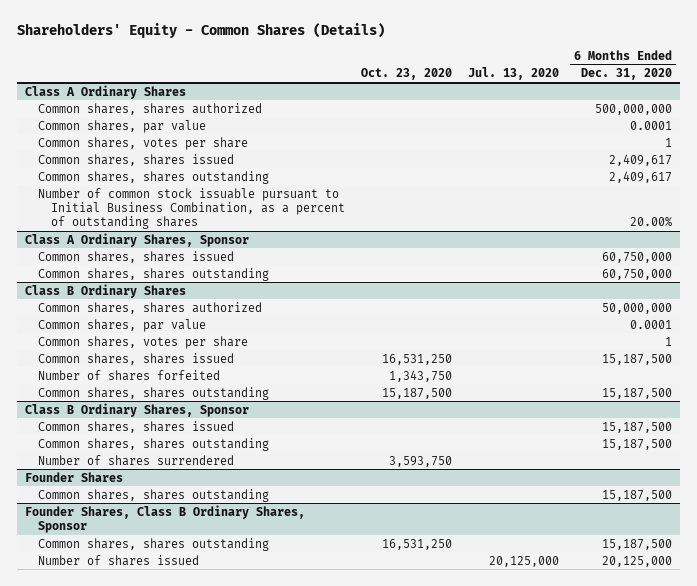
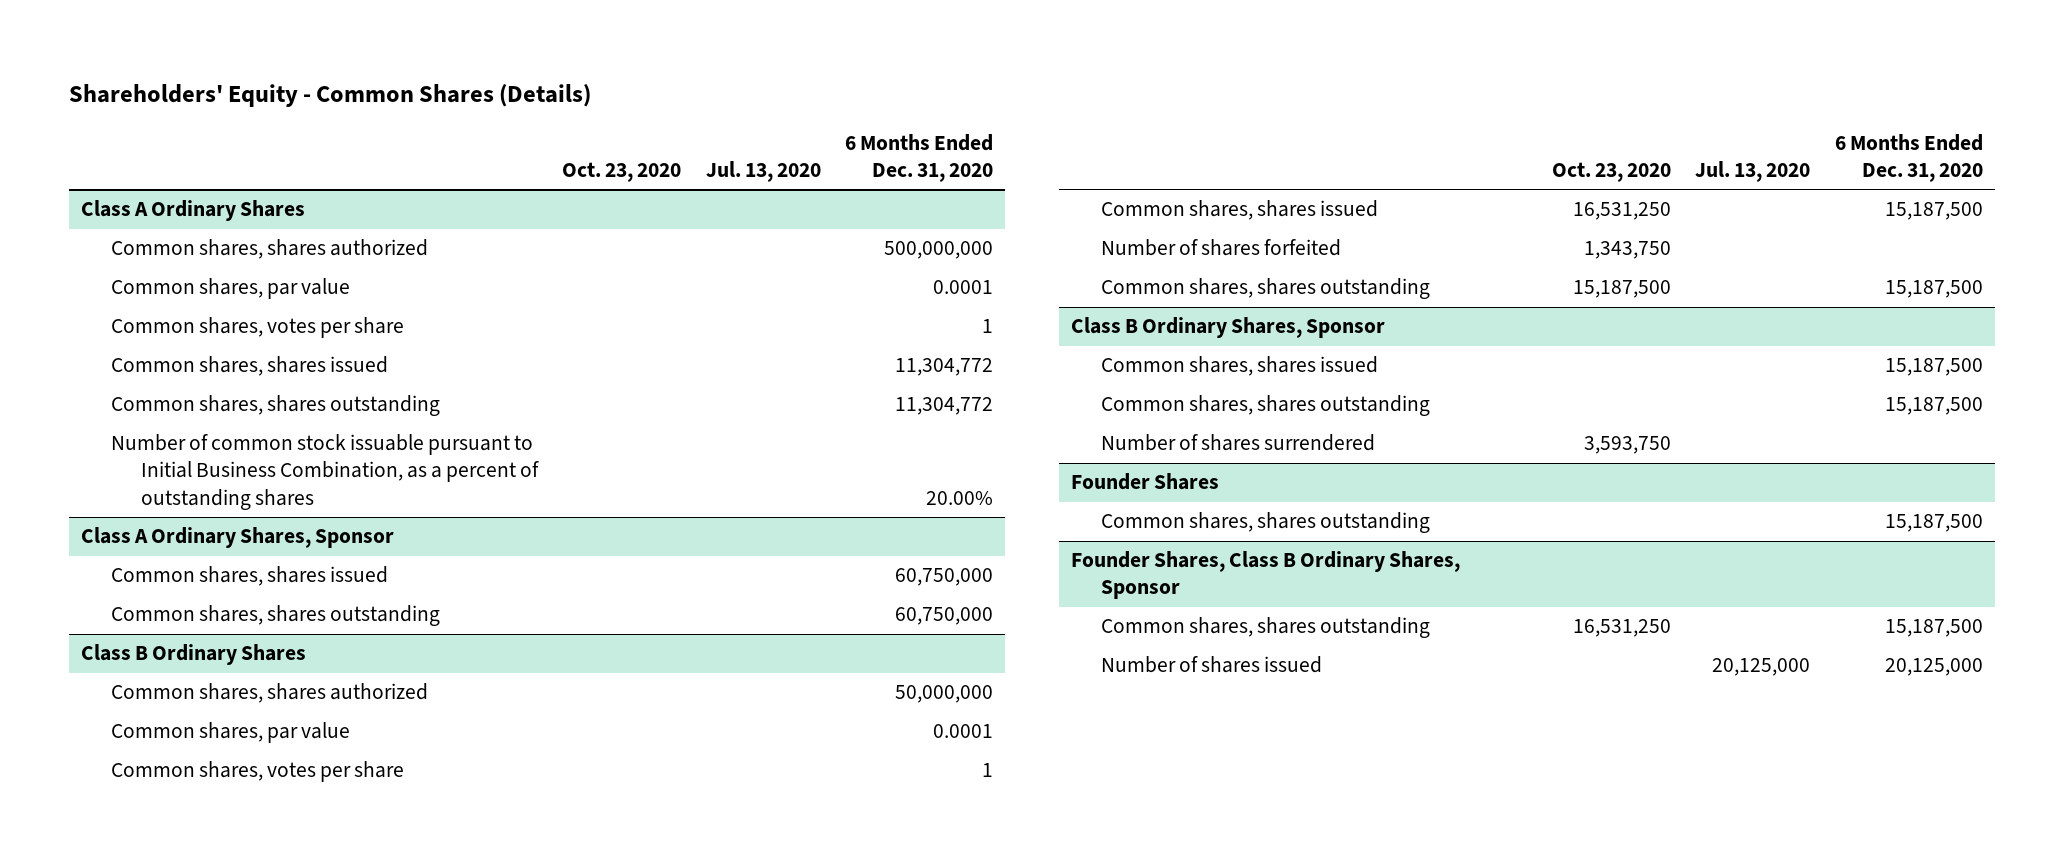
[609,153,673,166] 2,409,617 -> [895,358,994,377] 11,304,772
[609,170,673,183] 2,409,617 -> [895,397,994,416] 11,304,772

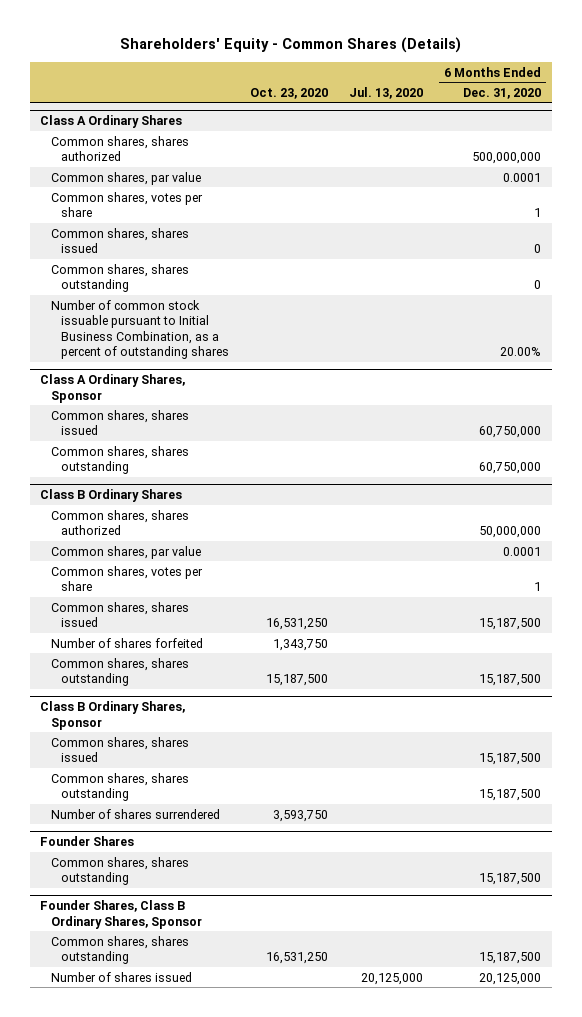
[895,358,994,377] 11,304,772 -> [534,244,542,254] 0
[895,397,994,416] 11,304,772 -> [534,280,542,290] 0

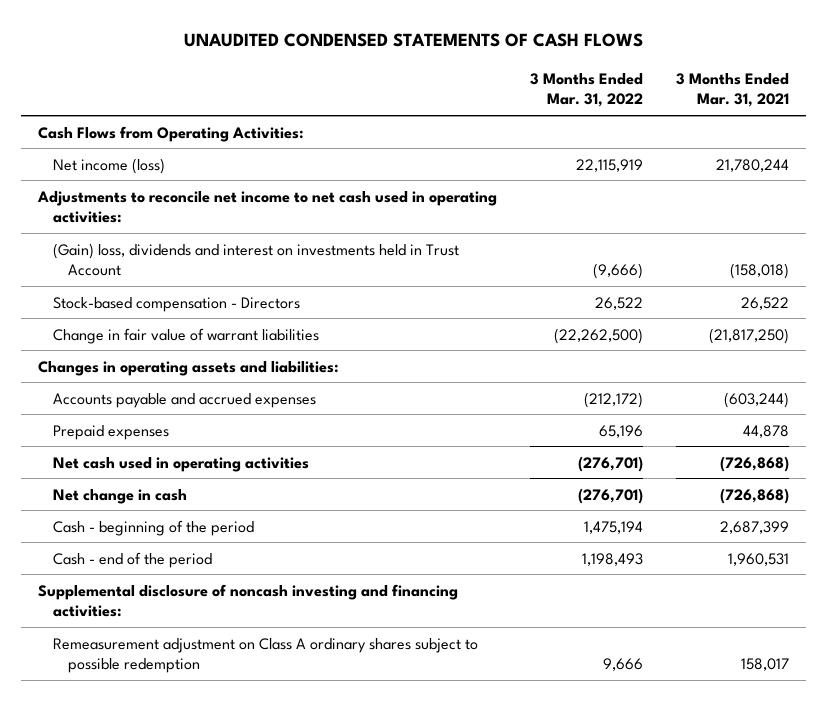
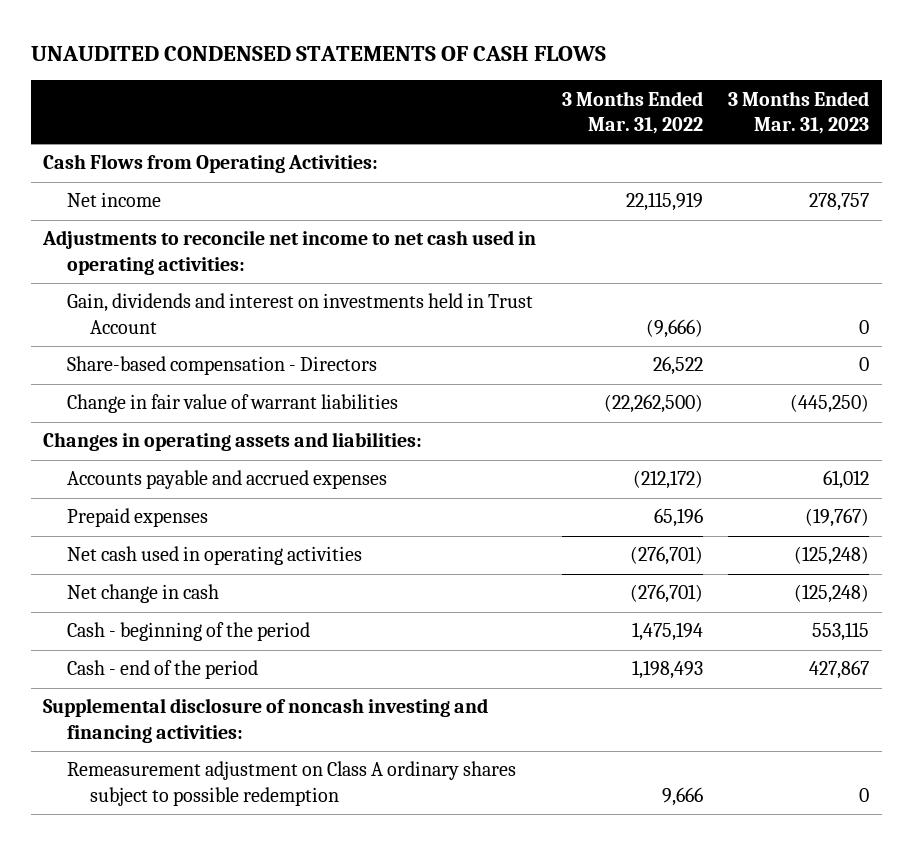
[676,72,790,108] 3 Months Ended Mar. 31, 2021 -> none
none -> [728,90,870,134] 3 Months Ended Mar. 31, 2023
[53,157,166,174] Net income (loss) -> [66,192,161,208] Net income
[53,242,460,277] (Gain) loss, dividends and interest on investments held in Trust Account -> [66,293,533,334] Gain, dividends and interest on investments held in Trust Account
[53,296,301,312] Stock-based compensation - Directors -> [66,356,377,376] Share-based compensation - Directors

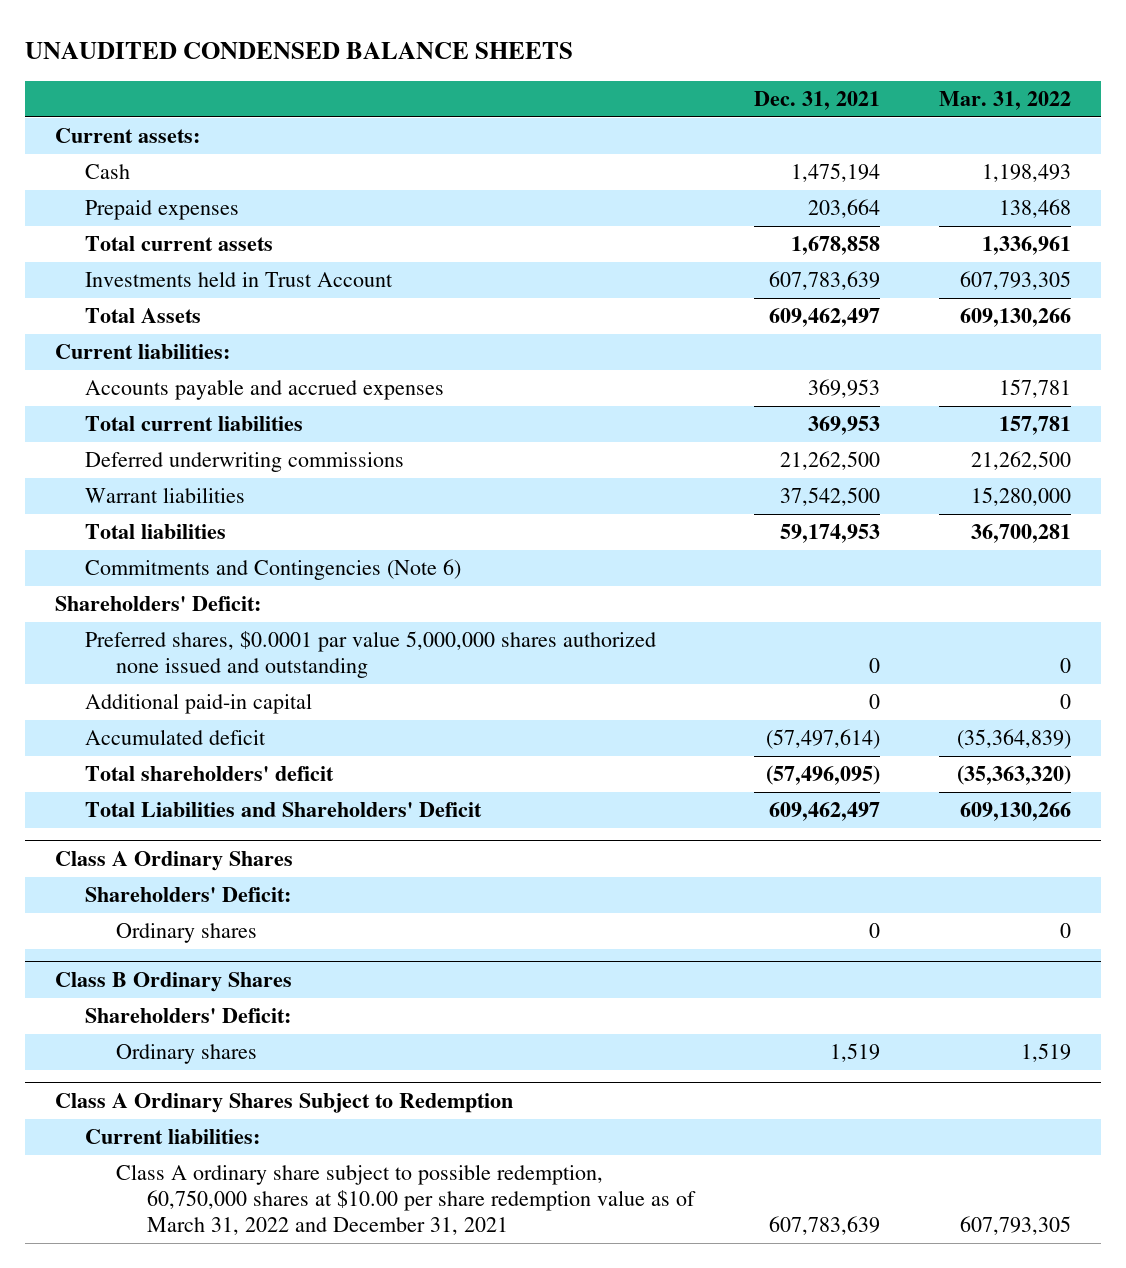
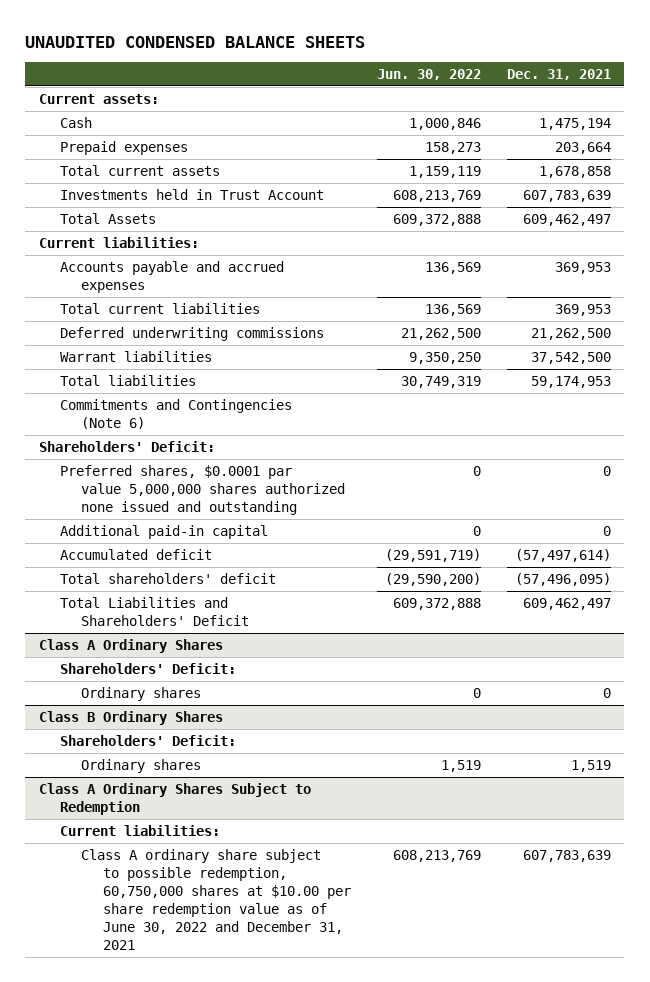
[939,91,1072,111] Mar. 31, 2022 -> none
none -> [376,68,481,80] Jun. 30, 2022
[116,1164,697,1235] Class A ordinary share subject to possible redemption, 60,750,000 shares at $10.00 per share redemption value as of March 31, 2022 and December 31, 2021 -> [81,849,351,950] Class A ordinary share subject to possible redemption, 60,750,000 shares at $10.00 per share redemption value as of June 30, 2022 and December 31, 2021

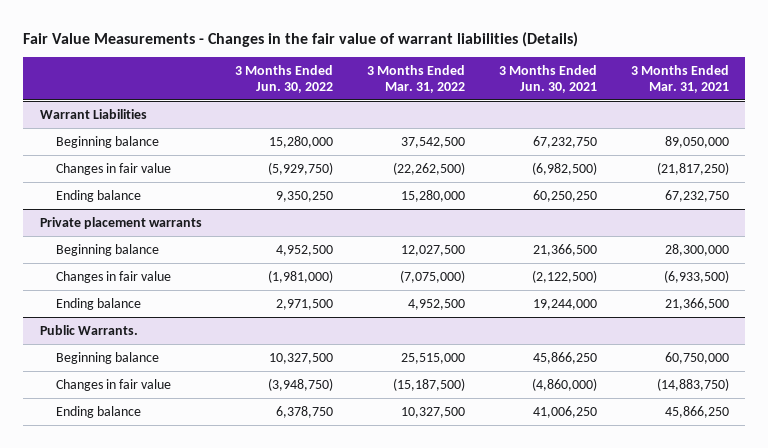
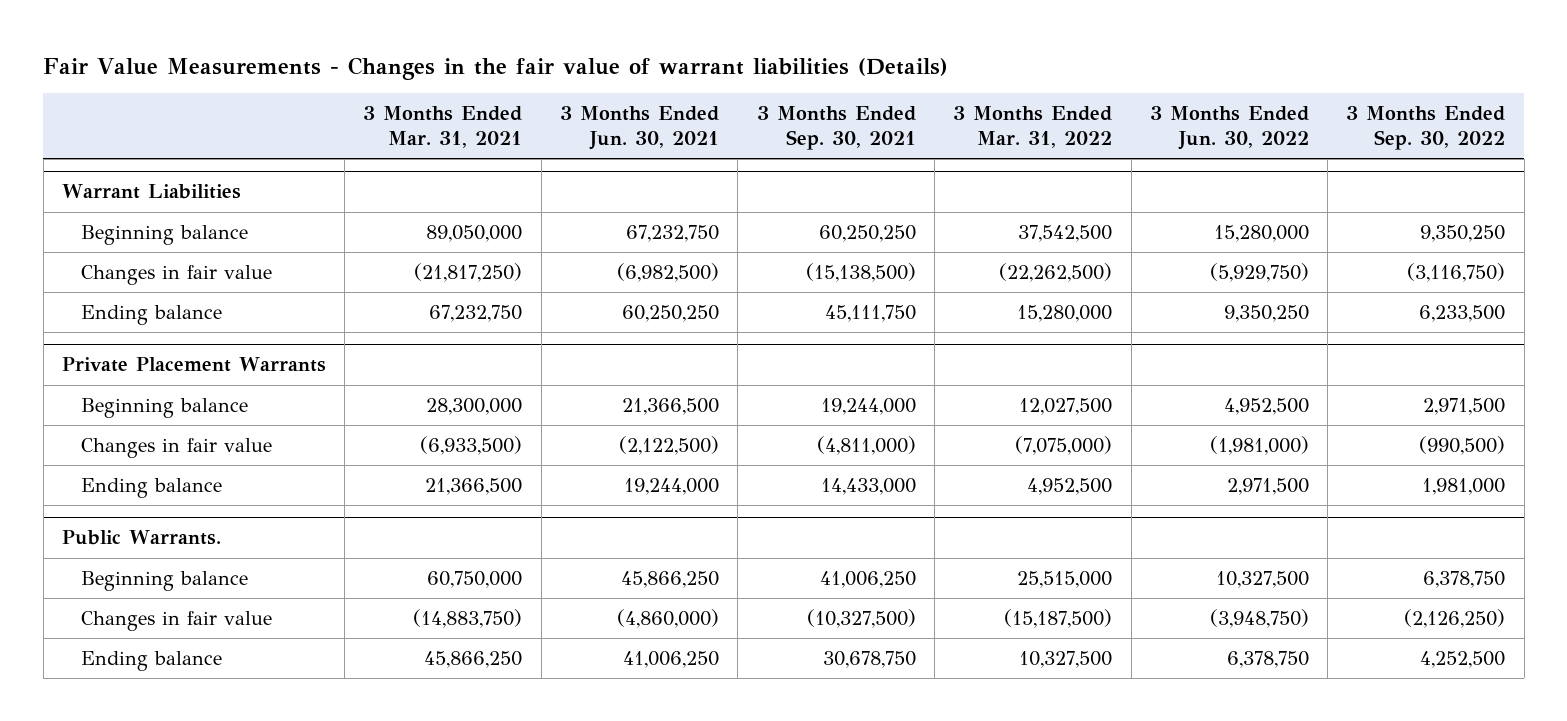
none -> [756,106,916,151] 3 Months Ended Sep. 30, 2021
none -> [1346,106,1506,151] 3 Months Ended Sep. 30, 2022
[39,216,202,229] Private placement warrants -> [61,357,326,373] Private Placement Warrants

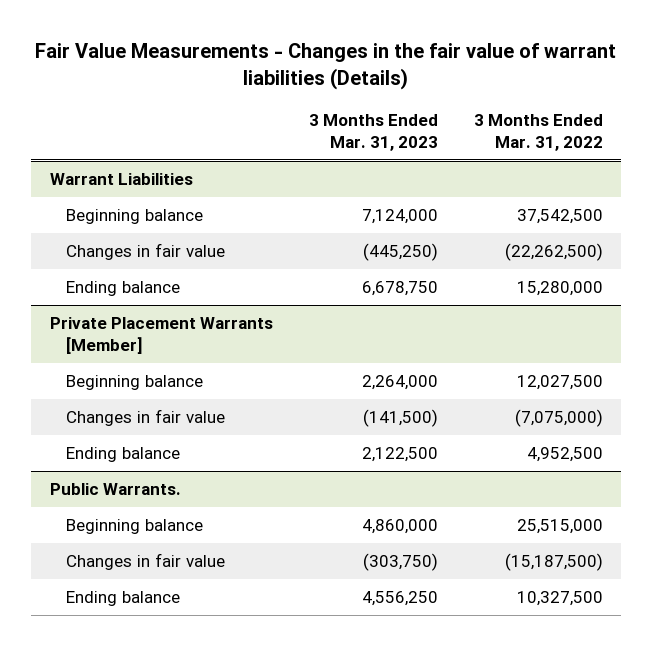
[363,106,523,149] 3 Months Ended Mar. 31, 2021 -> none
[560,106,720,151] 3 Months Ended Jun. 30, 2021 -> none
[756,106,916,151] 3 Months Ended Sep. 30, 2021 -> none
[1149,106,1309,151] 3 Months Ended Jun. 30, 2022 -> none
[1346,106,1506,151] 3 Months Ended Sep. 30, 2022 -> none
none -> [308,114,438,152] 3 Months Ended Mar. 31, 2023
[61,357,326,373] Private Placement Warrants -> [49,316,273,354] Private Placement Warrants [Member]

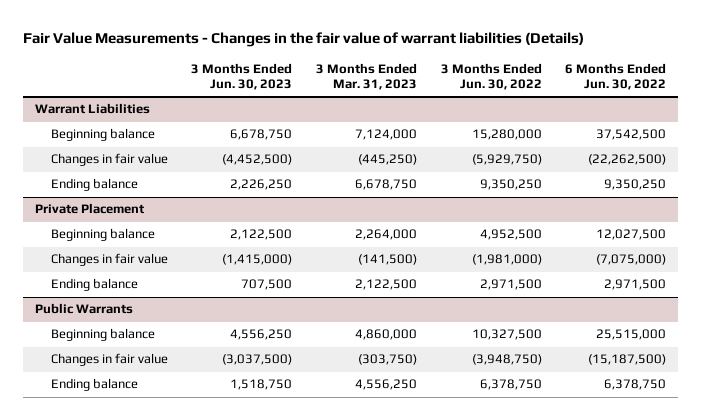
[474,114,604,152] 3 Months Ended Mar. 31, 2022 -> none
none -> [191,62,293,90] 3 Months Ended Jun. 30, 2023
none -> [440,62,542,90] 3 Months Ended Jun. 30, 2022
none -> [565,62,667,90] 6 Months Ended Jun. 30, 2022
[49,316,273,354] Private Placement Warrants [Member] -> [34,203,145,215] Private Placement
[49,482,181,495] Public Warrants. -> [34,303,133,315] Public Warrants

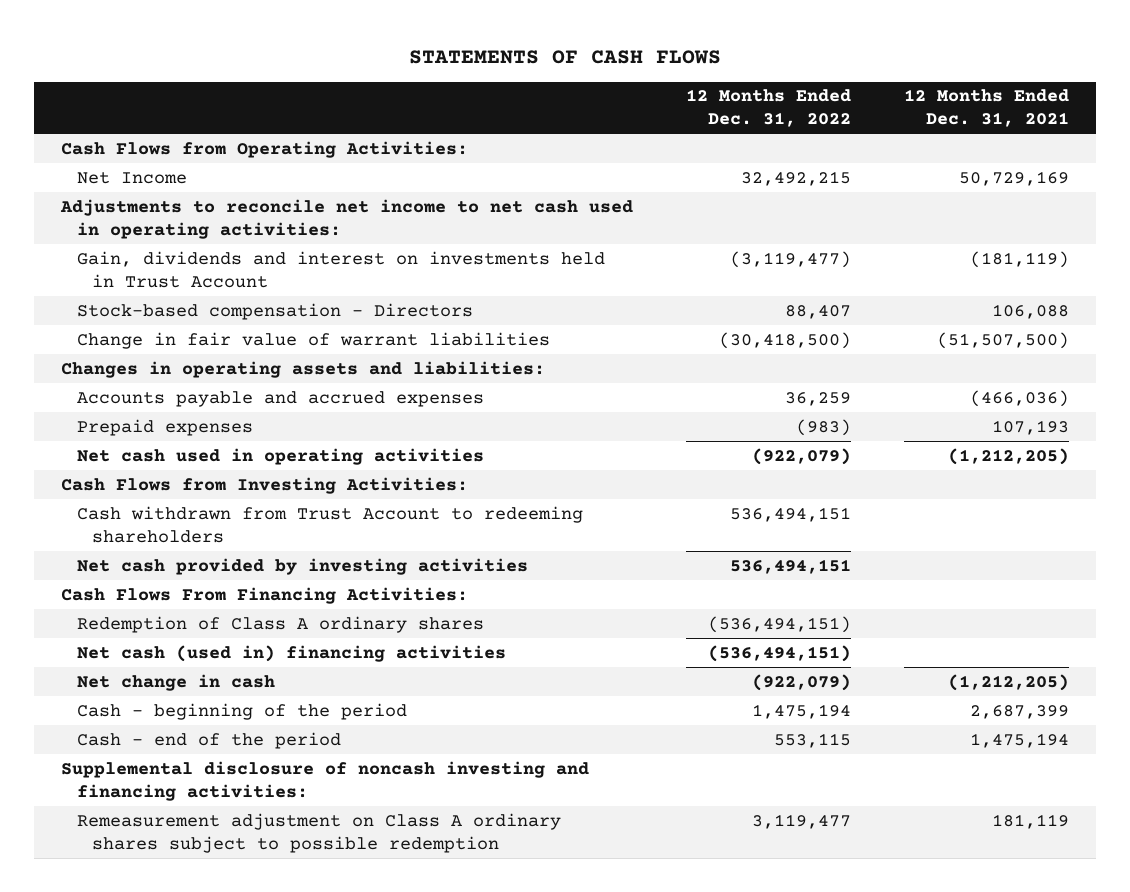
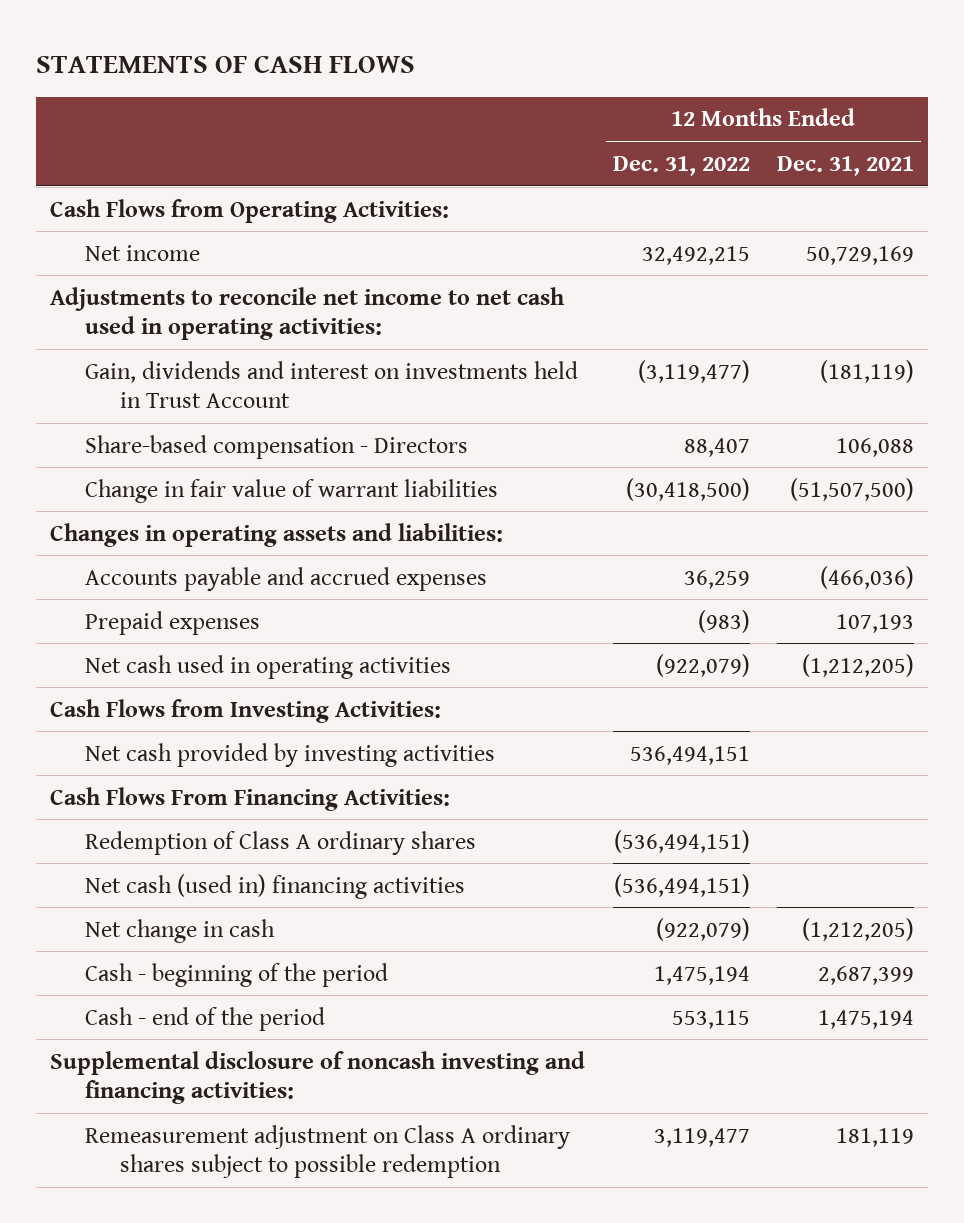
[76,171,187,184] Net Income -> [84,244,200,261] Net income
[76,302,473,320] Stock-based compensation - Directors -> [84,434,468,459] Share-based compensation - Directors
[76,505,583,543] Cash withdrawn from Trust Account to redeeming shareholders -> none

